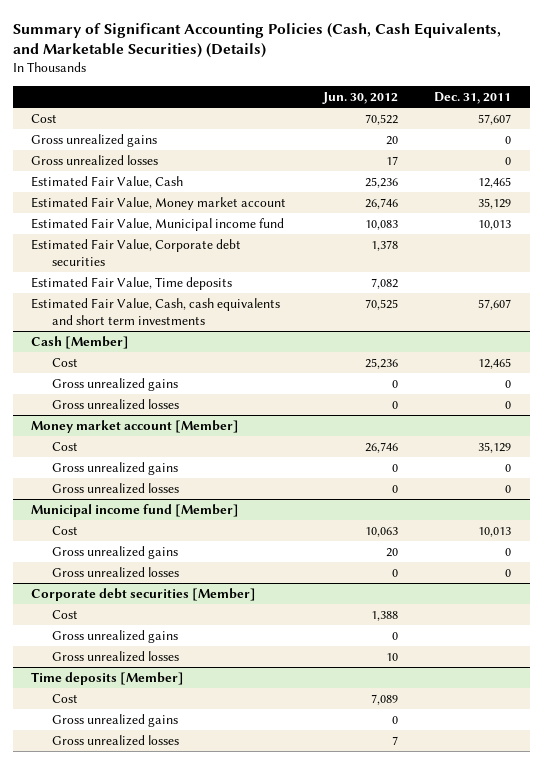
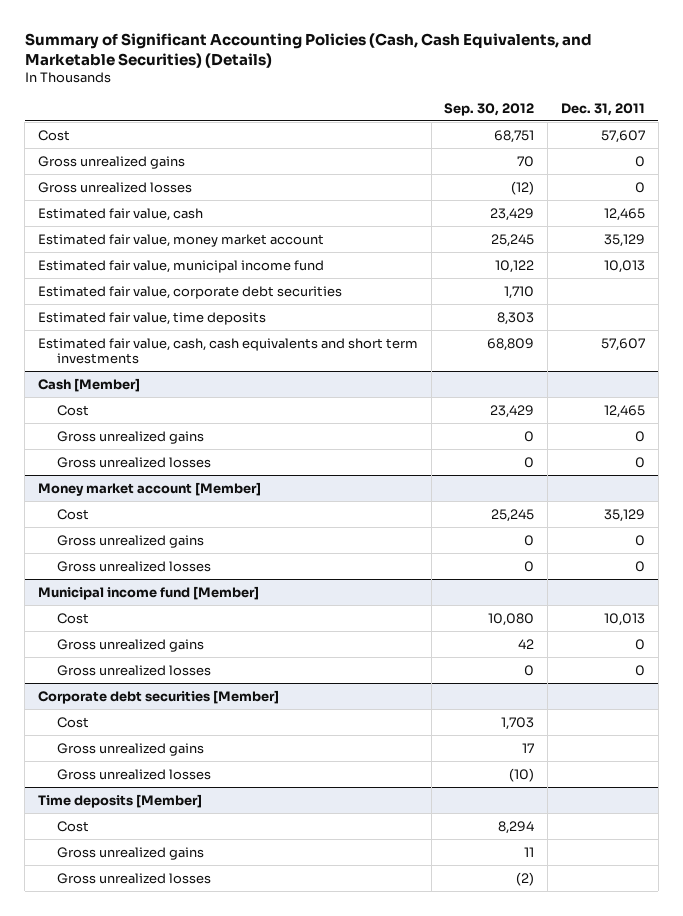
[321,91,398,104] Jun. 30, 2012 -> none
none -> [444,102,535,116] Sep. 30, 2012
[31,176,184,189] Estimated Fair Value, Cash -> [37,207,203,221] Estimated fair value, cash
[31,197,287,211] Estimated Fair Value, Money market account -> [37,233,324,247] Estimated fair value, money market account
[31,218,285,232] Estimated Fair Value, Municipal income fund -> [37,259,324,273] Estimated fair value, municipal income fund
[31,239,242,267] Estimated Fair Value, Corporate debt securities -> [37,285,342,299] Estimated fair value, corporate debt securities
[31,277,233,291] Estimated Fair Value, Time deposits -> [37,311,266,325] Estimated fair value, time deposits
[31,298,281,326] Estimated Fair Value, Cash, cash equivalents and short term investments -> [37,337,418,364] Estimated fair value, cash, cash equivalents and short term investments

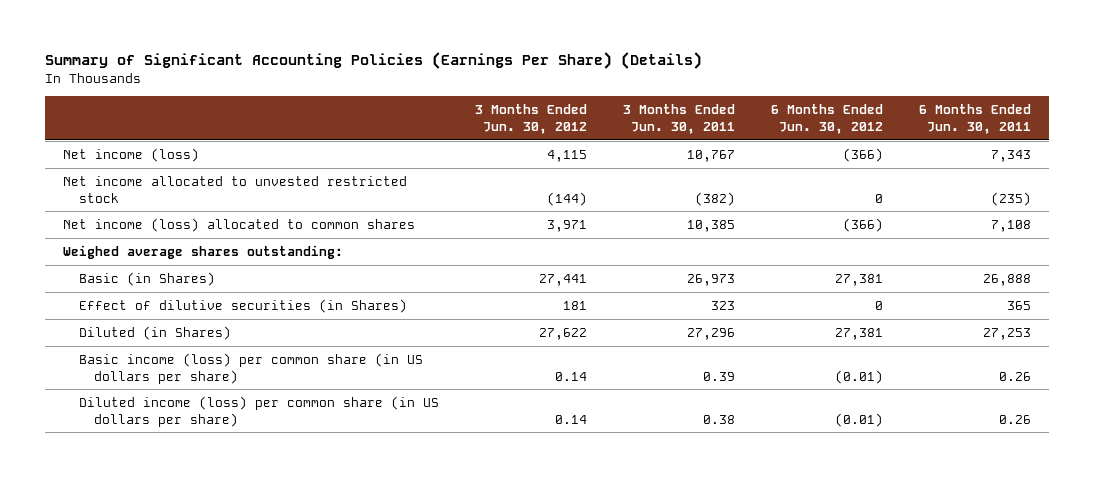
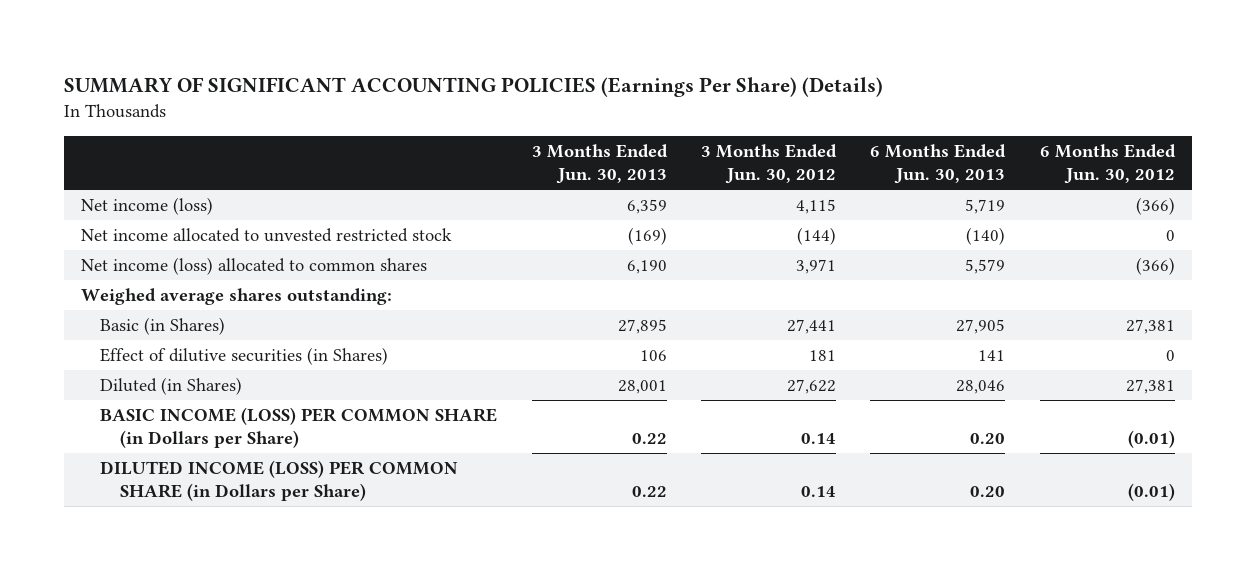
[45,52,703,70] Summary of Significant Accounting Policies (Earnings Per Share) (Details) -> [63,77,883,98] SUMMARY OF SIGNIFICANT ACCOUNTING POLICIES (Earnings Per Share) (Details)
[622,104,735,134] 3 Months Ended Jun. 30, 2011 -> none
[919,104,1032,134] 6 Months Ended Jun. 30, 2011 -> none
none -> [531,143,668,185] 3 Months Ended Jun. 30, 2013
none -> [870,143,1007,185] 6 Months Ended Jun. 30, 2013
[78,352,423,384] Basic income (loss) per common share (in US dollars per share) -> [100,407,498,449] BASIC INCOME (LOSS) PER COMMON SHARE (in Dollars per Share)
[78,395,439,427] Diluted income (loss) per common share (in US dollars per share) -> [100,460,459,502] DILUTED INCOME (LOSS) PER COMMON SHARE (in Dollars per Share)

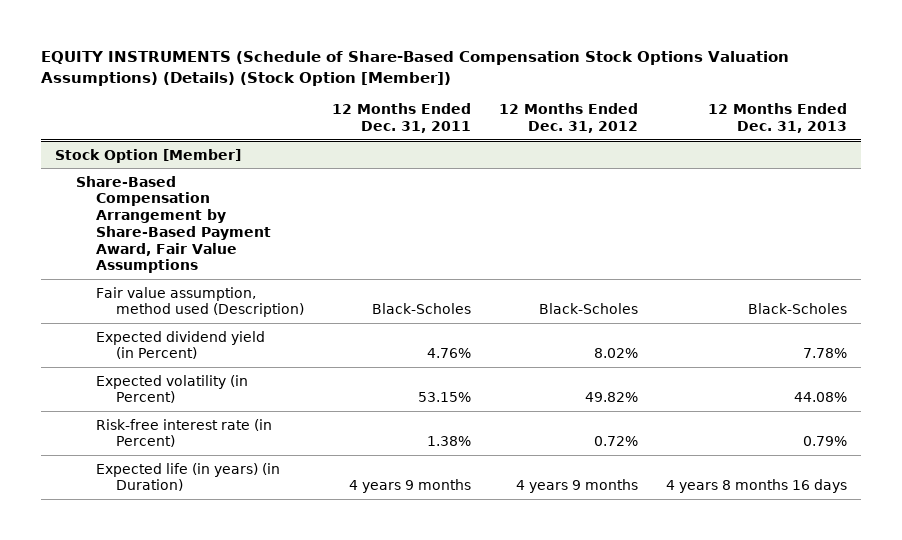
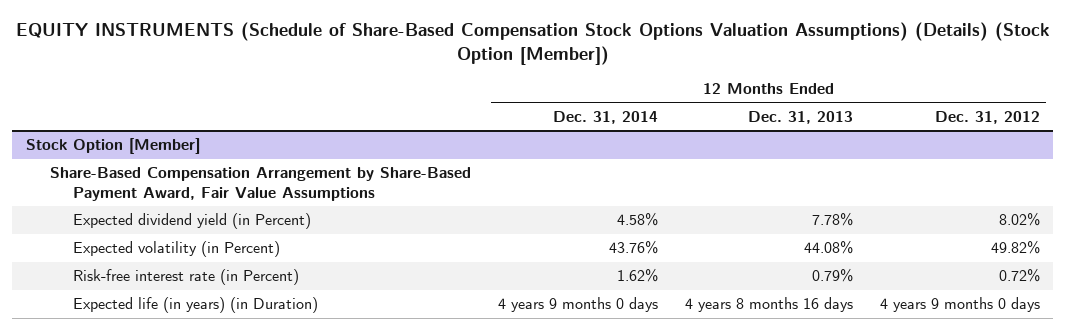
[332,103,472,134] 12 Months Ended Dec. 31, 2011 -> none
none -> [552,111,658,125] Dec. 31, 2014
[95,286,305,318] Fair value assumption, method used (Description) -> none
[516,479,639,494] 4 years 9 months -> [879,297,1040,313] 4 years 9 months 0 days

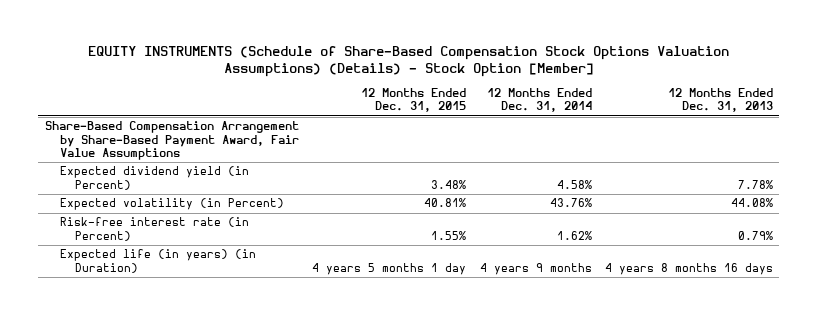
[15,22,1050,65] EQUITY INSTRUMENTS (Schedule of Share-Based Compensation Stock Options Valuation Assumptions) (Details) (Stock Option [Member]) -> [87,45,729,77] EQUITY INSTRUMENTS (Schedule of Share-Based Compensation Stock Options Valuation Assumptions) (Details) - Stock Option [Member]
[934,111,1040,125] Dec. 31, 2012 -> none
none -> [361,88,467,113] 12 Months Ended Dec. 31, 2015
[25,138,200,155] Stock Option [Member] -> none
[497,297,658,313] 4 years 9 months 0 days -> [479,262,592,275] 4 years 9 months

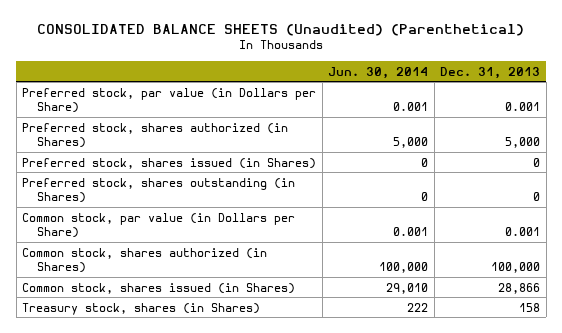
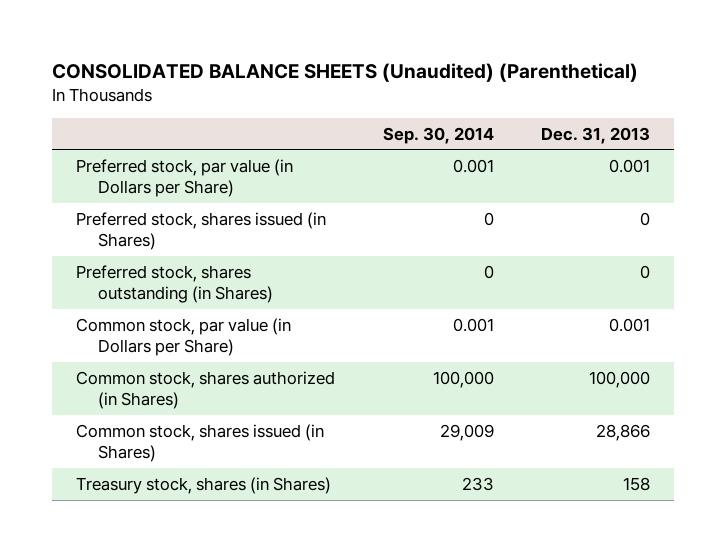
[328,66,429,79] Jun. 30, 2014 -> none
none -> [382,126,494,144] Sep. 30, 2014
[22,122,289,149] Preferred stock, shares authorized (in Shares) -> none

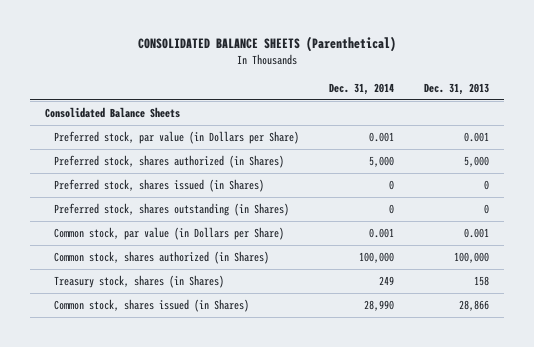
[52,63,639,83] CONSOLIDATED BALANCE SHEETS (Unaudited) (Parenthetical) -> [138,36,397,53] CONSOLIDATED BALANCE SHEETS (Parenthetical)
[382,126,494,144] Sep. 30, 2014 -> none
none -> [328,82,394,95] Dec. 31, 2014
none -> [45,106,181,118] Consolidated Balance Sheets
none -> [53,154,284,168] Preferred stock, shares authorized (in Shares)
[76,423,325,463] Common stock, shares issued (in Shares) -> [53,298,249,312] Common stock, shares issued (in Shares)

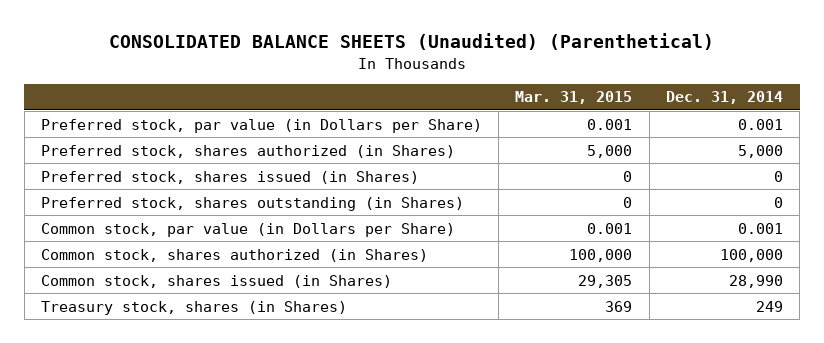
[138,36,397,53] CONSOLIDATED BALANCE SHEETS (Parenthetical) -> [108,33,714,51] CONSOLIDATED BALANCE SHEETS (Unaudited) (Parenthetical)
[424,82,490,95] Dec. 31, 2013 -> none
none -> [515,91,633,105] Mar. 31, 2015
[45,106,181,118] Consolidated Balance Sheets -> none
[53,274,224,288] Treasury stock, shares (in Shares) -> [41,300,348,315] Treasury stock, shares (in Shares)

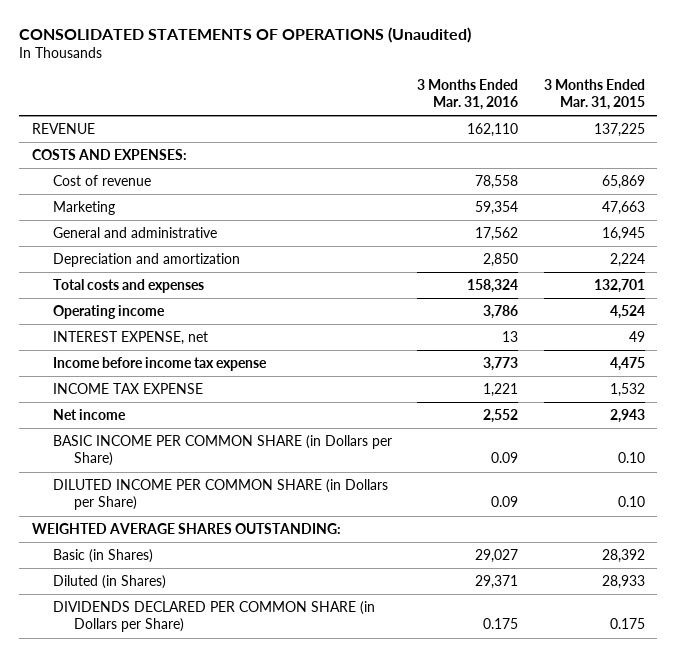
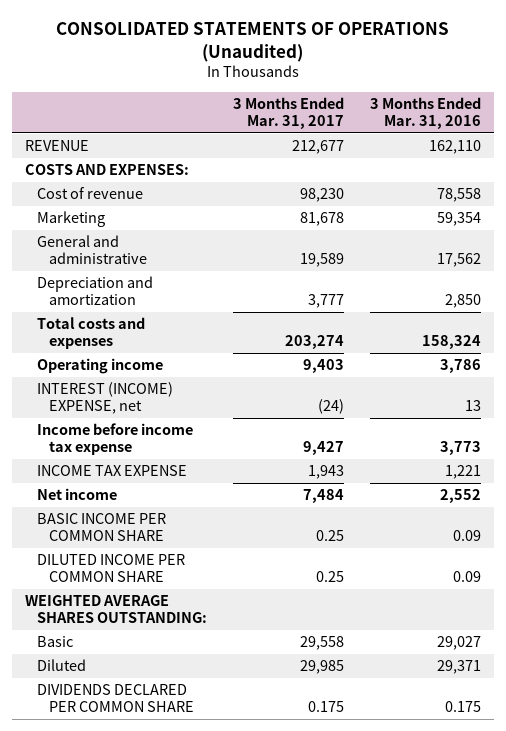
[543,78,645,111] 3 Months Ended Mar. 31, 2015 -> none
none -> [233,97,345,130] 3 Months Ended Mar. 31, 2017
[52,330,208,345] INTEREST EXPENSE, net -> [37,382,174,415] INTEREST (INCOME) EXPENSE, net
[52,434,392,467] BASIC INCOME PER COMMON SHARE (in Dollars per Share) -> [37,513,167,542] BASIC INCOME PER COMMON SHARE
[52,478,388,511] DILUTED INCOME PER COMMON SHARE (in Dollars per Share) -> [37,554,186,583] DILUTED INCOME PER COMMON SHARE
[52,548,153,563] Basic (in Shares) -> [37,636,74,648] Basic
[52,574,166,589] Diluted (in Shares) -> [37,659,87,672] Diluted
[52,600,375,633] DIVIDENDS DECLARED PER COMMON SHARE (in Dollars per Share) -> [37,684,195,713] DIVIDENDS DECLARED PER COMMON SHARE

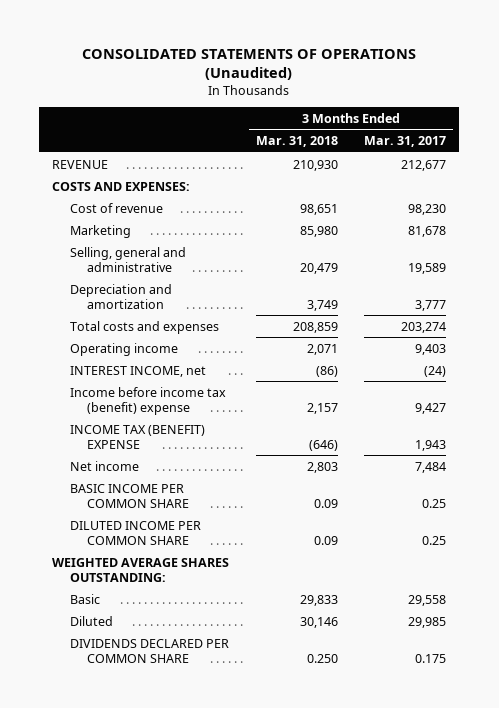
[370,97,482,130] 3 Months Ended Mar. 31, 2016 -> none
none -> [255,135,338,147] Mar. 31, 2018
[37,235,148,265] General and administrative -> [69,246,186,272] Selling, general and administrative
[37,382,174,415] INTEREST (INCOME) EXPENSE, net -> [69,365,206,377] INTEREST INCOME, net
[37,423,194,456] Income before income tax expense -> [69,386,226,415] Income before income tax (benefit) expense
[37,465,188,477] INCOME TAX EXPENSE -> [69,424,205,449] INCOME TAX (BENEFIT) EXPENSE

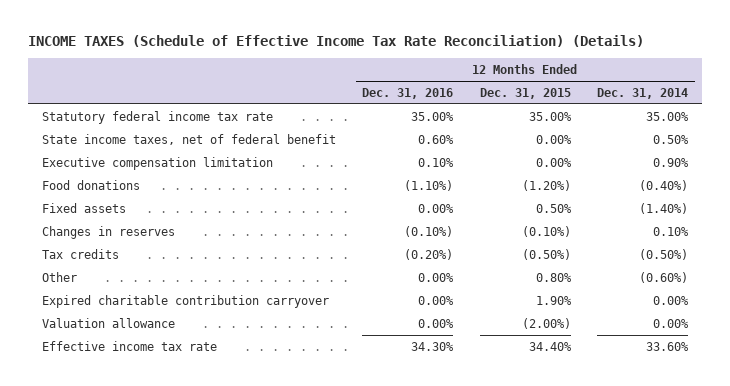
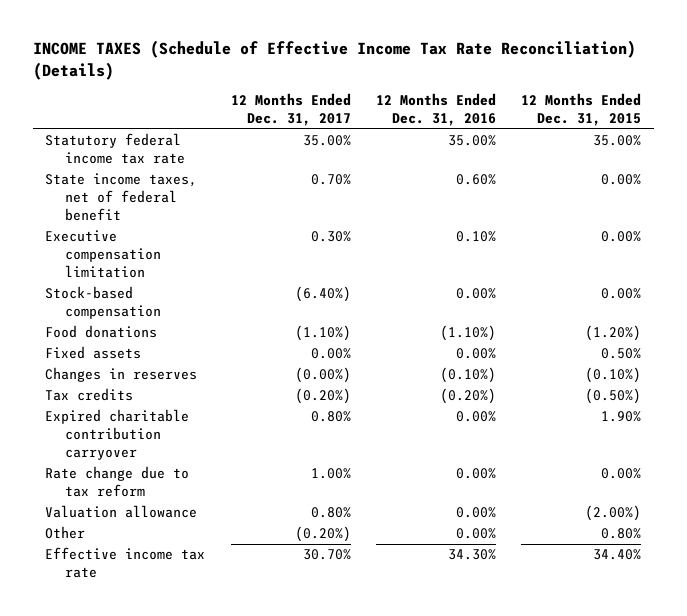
[597,87,689,99] Dec. 31, 2014 -> none
none -> [230,93,351,126] 12 Months Ended Dec. 31, 2017
none -> [45,286,161,320] Stock-based compensation
none -> [45,466,190,498] Rate change due to tax reform
[41,271,77,282] Other -> [45,526,86,540] Other

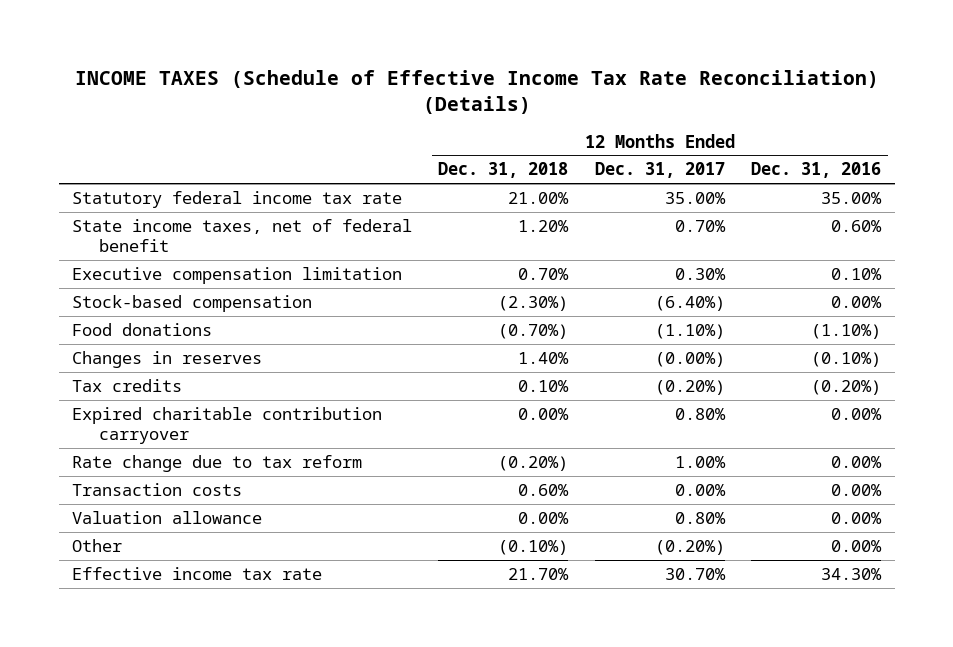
[521,93,642,126] 12 Months Ended Dec. 31, 2015 -> none
none -> [438,162,569,179] Dec. 31, 2018
[45,346,142,360] Fixed assets -> none
none -> [71,482,242,496] Transaction costs

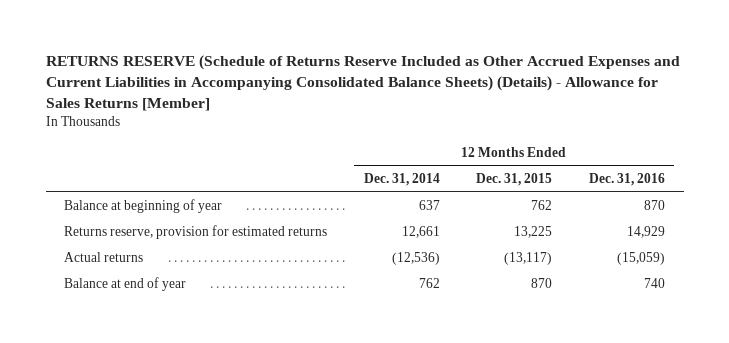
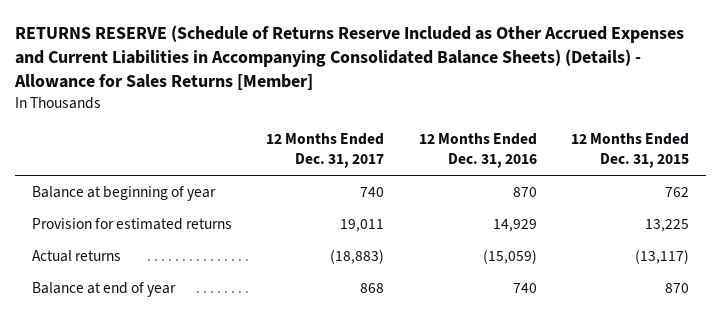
[363,172,440,186] Dec. 31, 2014 -> none
none -> [266,133,385,169] 12 Months Ended Dec. 31, 2017
[63,225,327,240] Returns reserve, provision for estimated returns -> [32,218,233,231] Provision for estimated returns

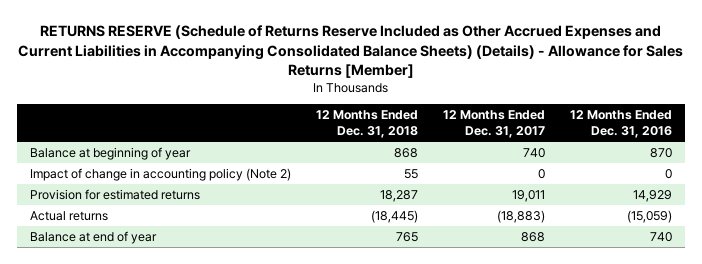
[571,133,690,169] 12 Months Ended Dec. 31, 2015 -> none
none -> [315,110,418,139] 12 Months Ended Dec. 31, 2018
none -> [29,167,291,181] Impact of change in accounting policy (Note 2)

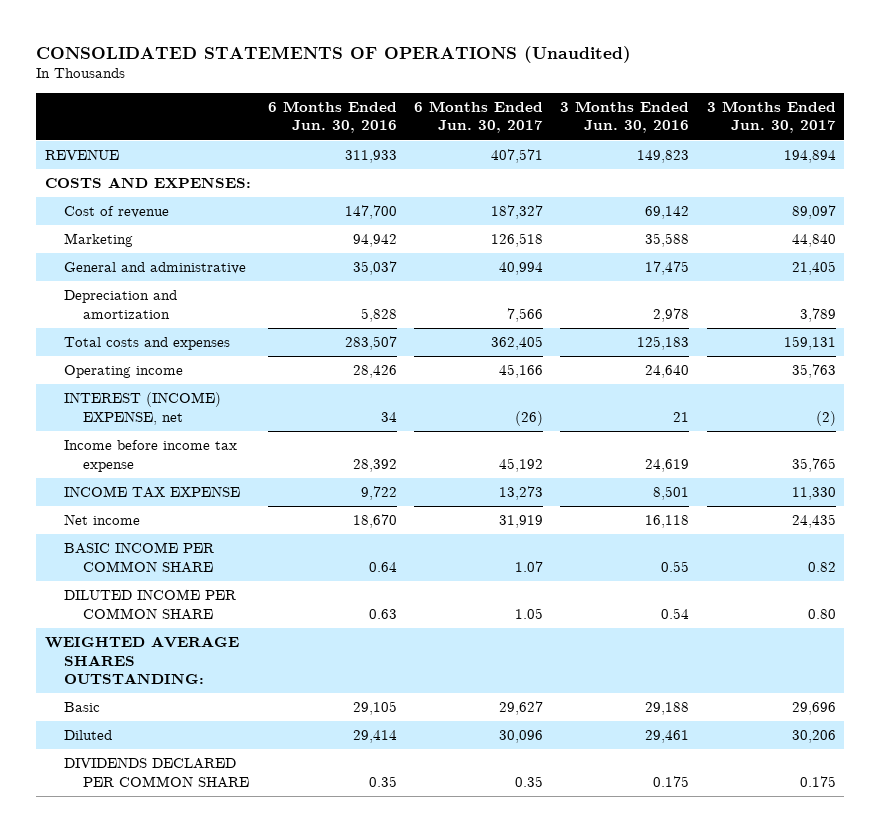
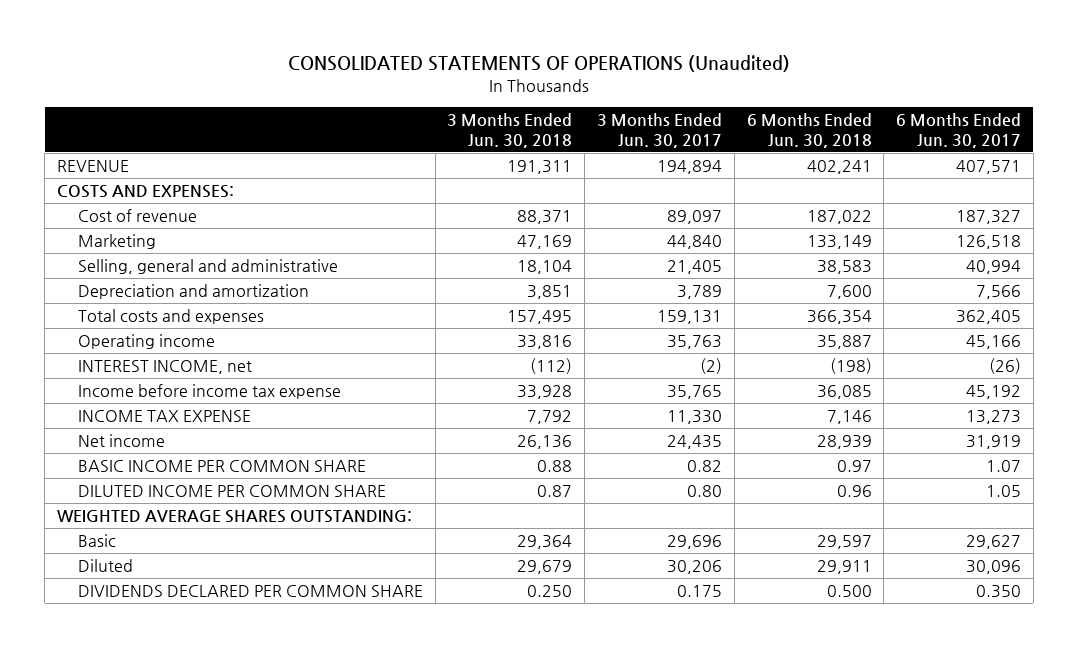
[267,100,397,134] 6 Months Ended Jun. 30, 2016 -> none
[560,100,690,134] 3 Months Ended Jun. 30, 2016 -> none
none -> [447,112,573,148] 3 Months Ended Jun. 30, 2018
none -> [746,112,872,148] 6 Months Ended Jun. 30, 2018
[63,262,246,275] General and administrative -> [77,259,338,275] Selling, general and administrative
[63,392,221,425] INTEREST (INCOME) EXPENSE, net -> [77,360,252,375] INTEREST INCOME, net
[515,775,544,787] 0.35 -> [976,585,1022,599] 0.350

